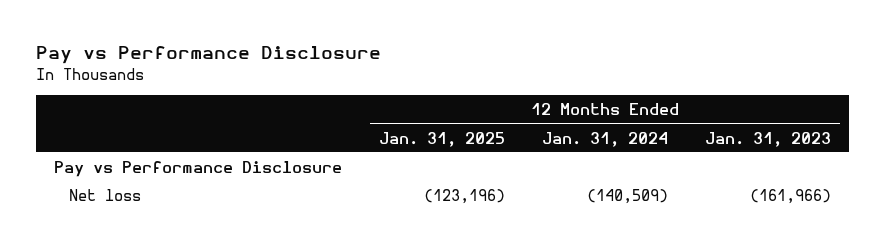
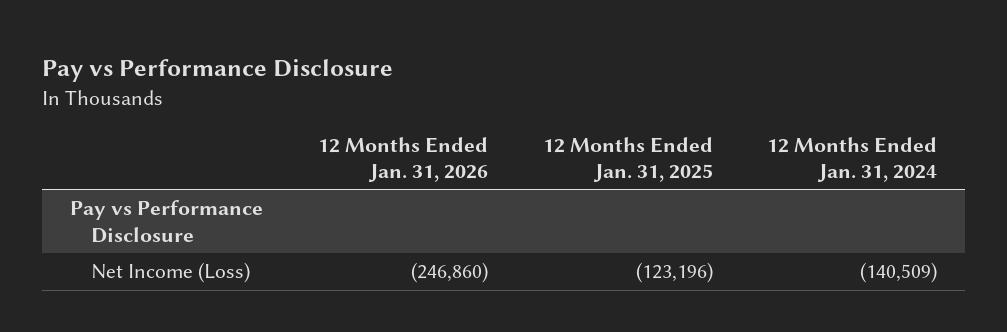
[705,131,832,147] Jan. 31, 2023 -> none
none -> [317,136,488,183] 12 Months Ended Jan. 31, 2026
[69,188,142,201] Net loss -> [90,262,250,284] Net Income (Loss)

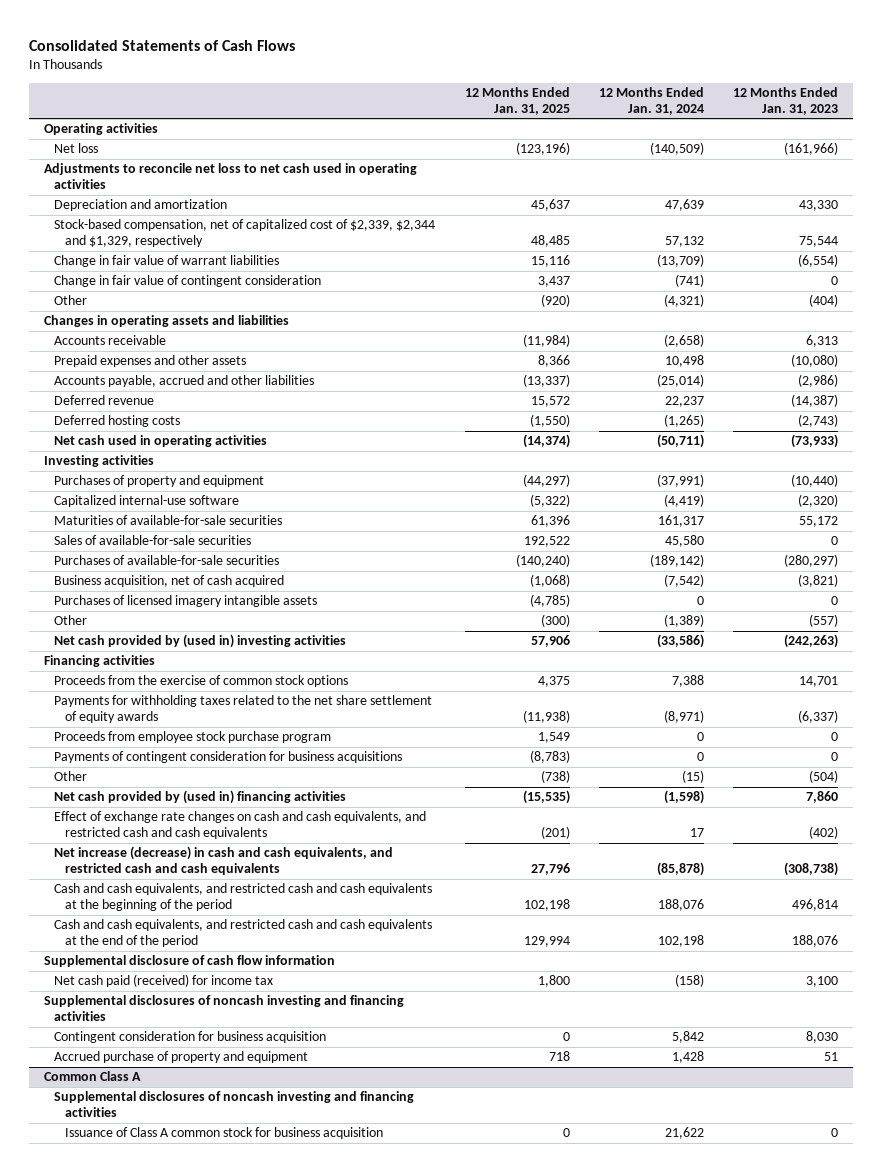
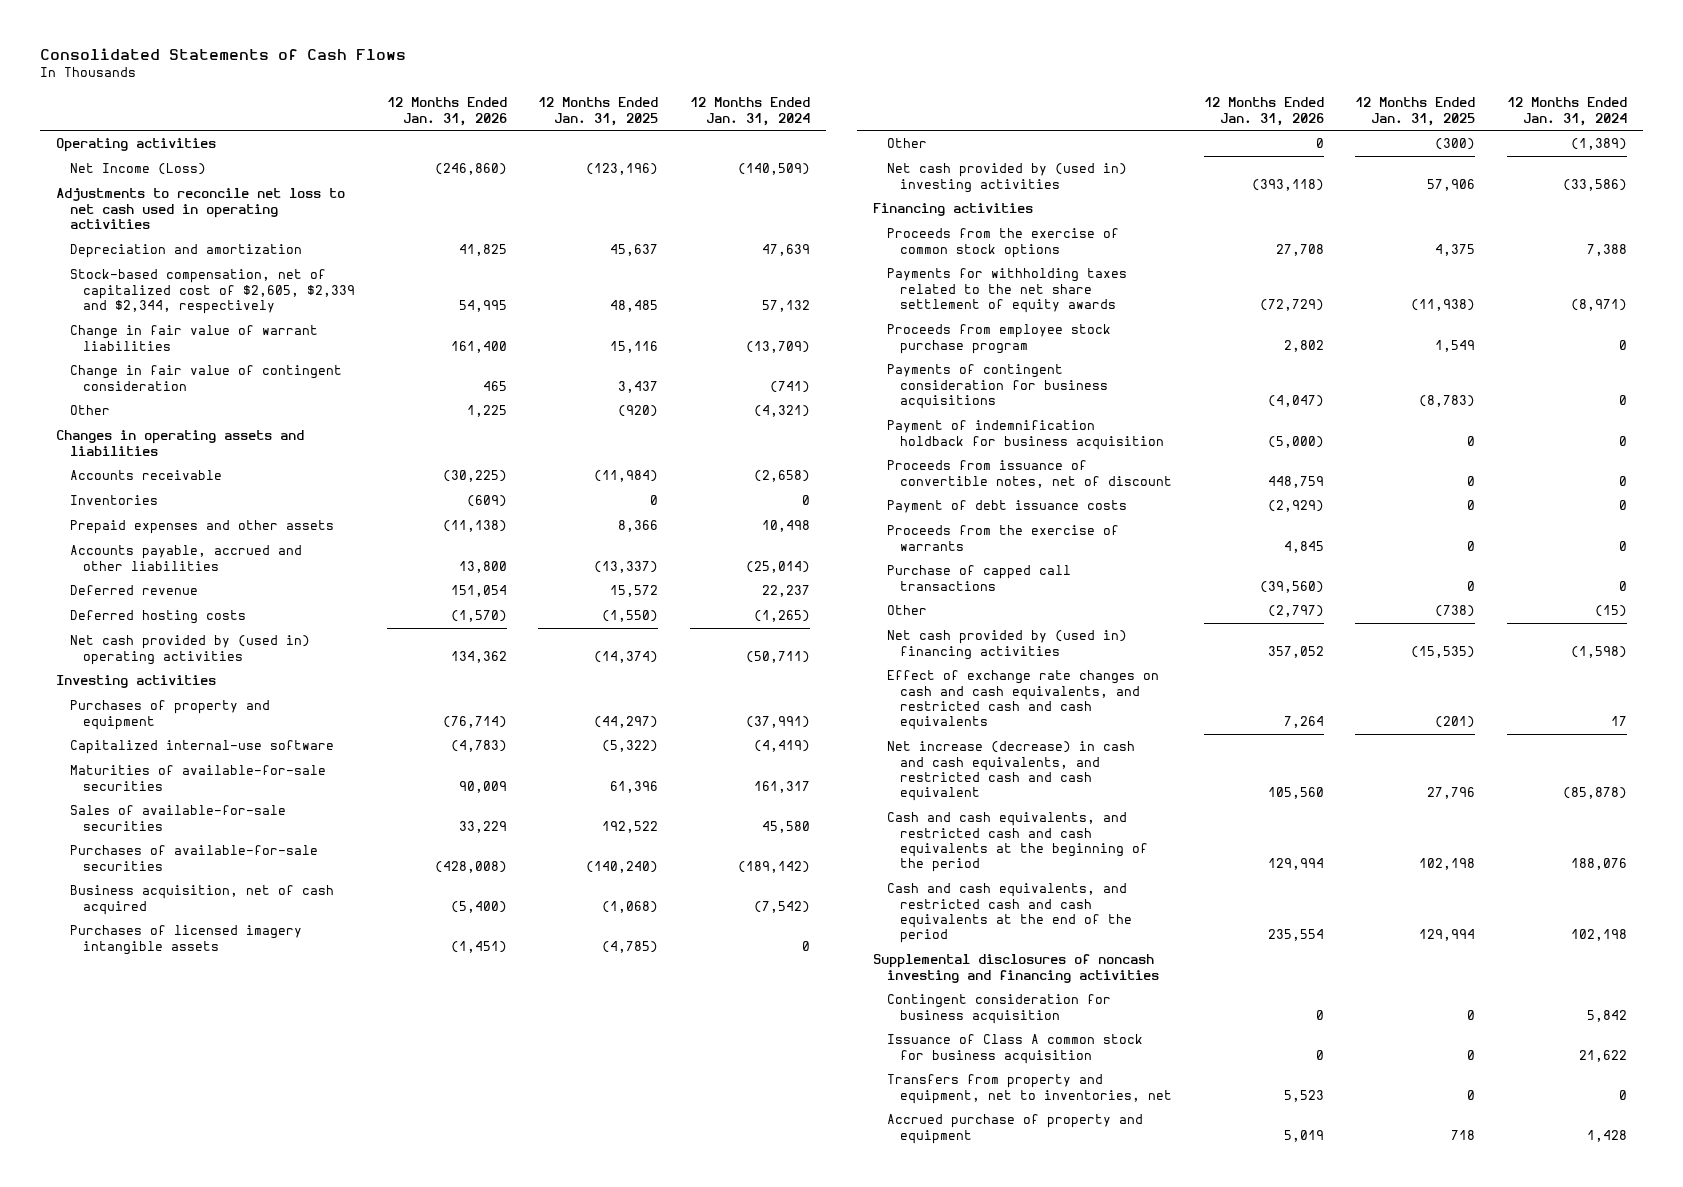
[732,87,838,116] 12 Months Ended Jan. 31, 2023 -> none
none -> [386,97,507,126] 12 Months Ended Jan. 31, 2026
[54,143,99,154] Net loss -> [69,163,206,176] Net Income (Loss)
[54,219,436,248] Stock-based compensation, net of capitalized cost of $2,339, $2,344 and $1,329, respectively -> [69,269,356,315] Stock-based compensation, net of capitalized cost of $2,605, $2,339 and $2,344, respectively
none -> [69,495,158,506] Inventories
[54,435,268,448] Net cash used in operating activities -> [69,635,310,665] Net cash provided by (used in) operating activities
none -> [886,420,1165,450] Payment of indemnification holdback for business acquisition
none -> [886,460,1173,488] Proceeds from issuance of convertible notes, net of discount
none -> [886,500,1127,514] Payment of debt issuance costs
none -> [886,525,1119,551] Proceeds from the exercise of warrants
none -> [886,565,1071,591] Purchase of capped call transactions
[54,846,394,876] Net increase (decrease) in cash and cash equivalents, and restricted cash and cash equivalents -> [886,741,1135,802] Net increase (decrease) in cash and cash equivalents, and restricted cash and cash equivalent
[43,955,335,968] Supplemental disclosure of cash flow information -> none
[54,974,274,988] Net cash paid (received) for income tax -> none
[43,1071,141,1082] Common Class A -> none
[54,1091,415,1118] Supplemental disclosures of noncash investing and financing activities -> none
none -> [886,1074,1173,1104] Transfers from property and equipment, net to inventories, net
[54,1051,309,1064] Accrued purchase of property and equipment -> [886,1114,1143,1144] Accrued purchase of property and equipment

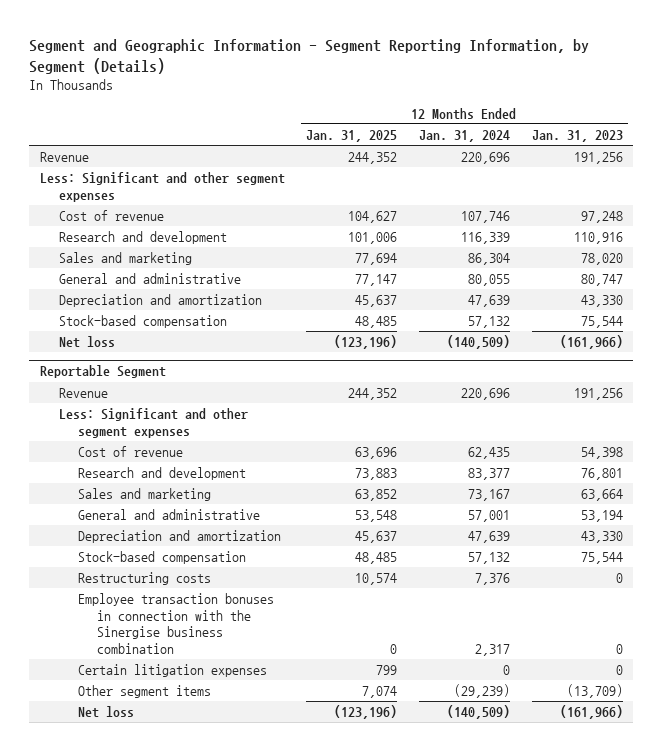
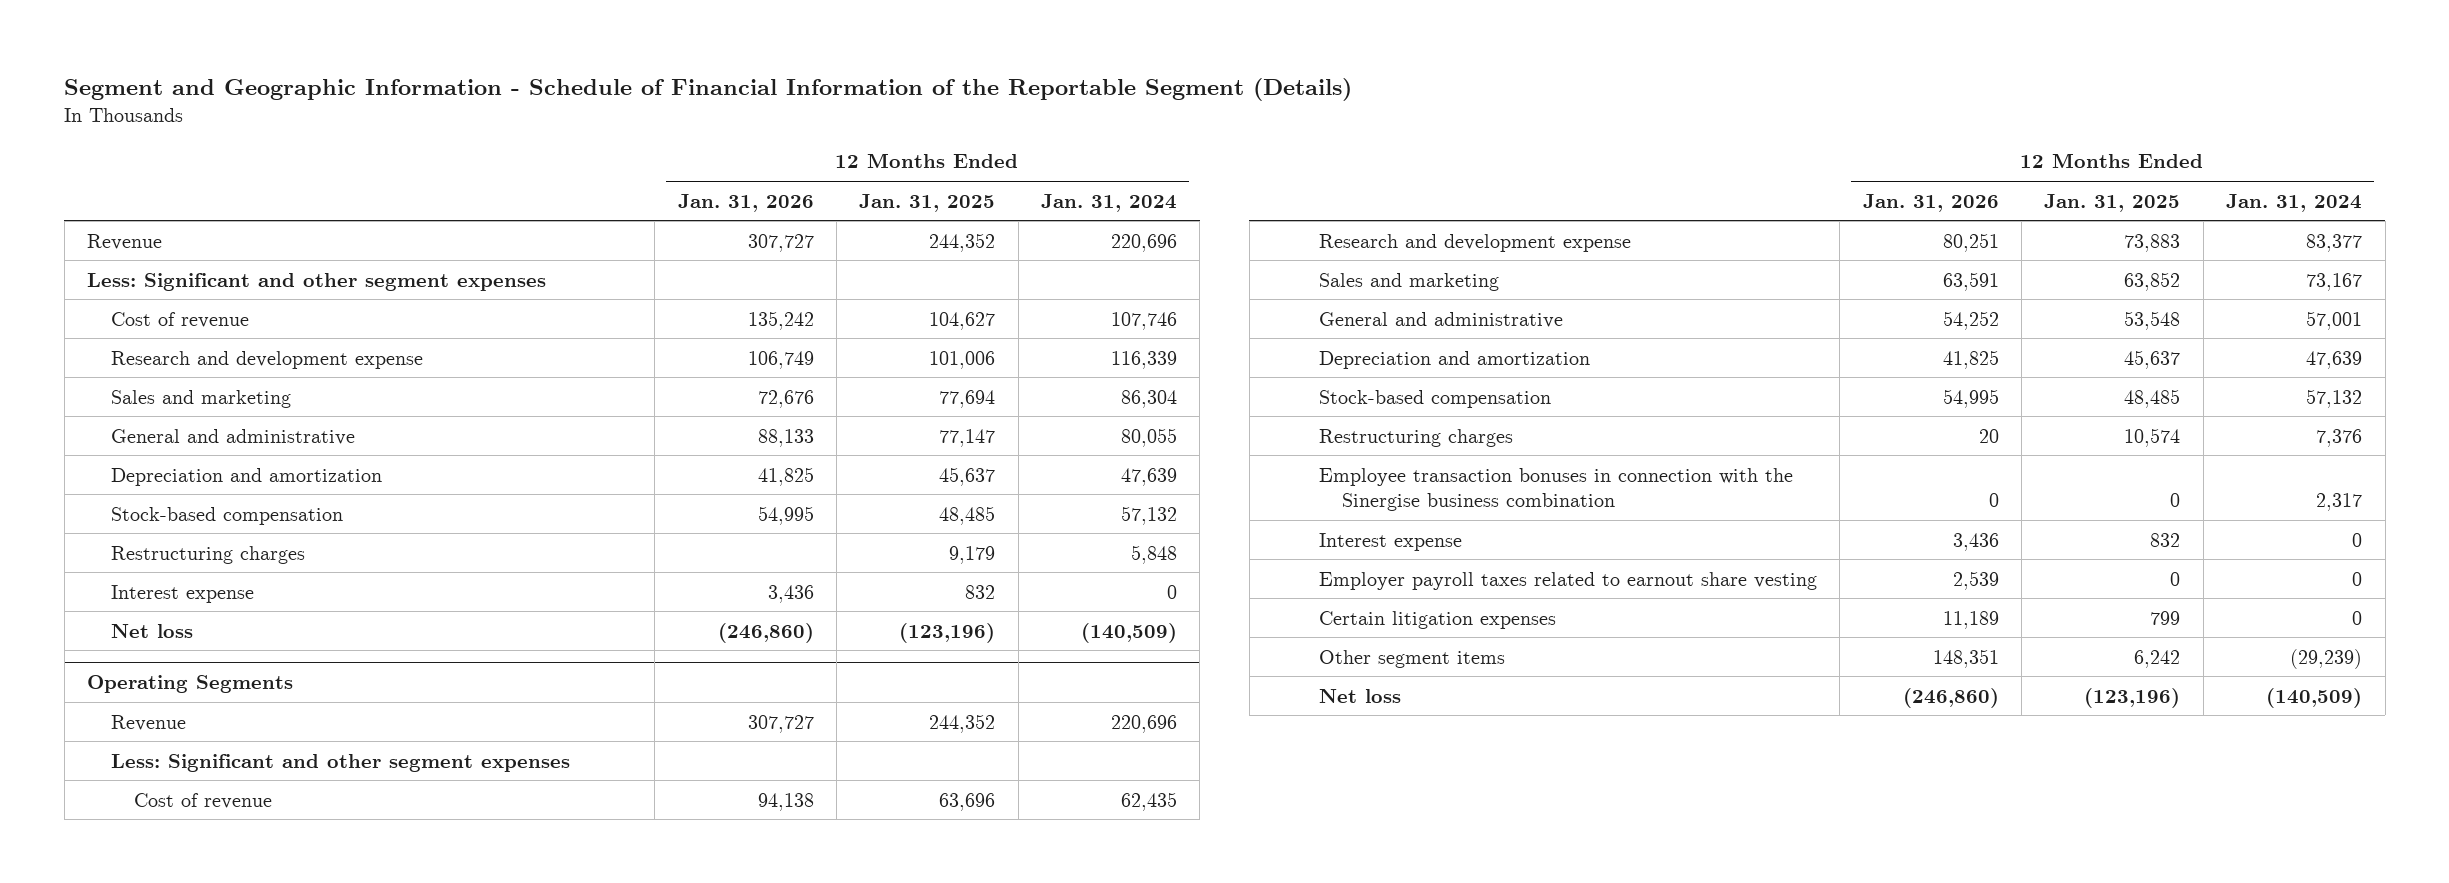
[28,38,589,74] Segment and Geographic Information - Segment Reporting Information, by Segment (Details) -> [64,78,1353,102] Segment and Geographic Information - Schedule of Financial Information of the Reportable Segment (Details)
[531,129,623,142] Jan. 31, 2023 -> none
none -> [677,193,814,212] Jan. 31, 2026
[58,230,227,244] Research and development -> [110,350,423,369] Research and development expense
none -> [110,545,305,564] Restructuring charges
none -> [110,584,254,603] Interest expense
[39,365,166,379] Reportable Segment -> none
none -> [87,675,294,694] Operating Segments
[77,466,246,480] Research and development -> [1319,233,1632,252] Research and development expense
[77,571,211,585] Restructuring costs -> [1319,428,1514,447] Restructuring charges
none -> [1319,532,1463,551] Interest expense
none -> [1319,571,1818,590] Employer payroll taxes related to earnout share vesting
[362,685,398,698] 7,074 -> [2134,649,2181,668] 6,242

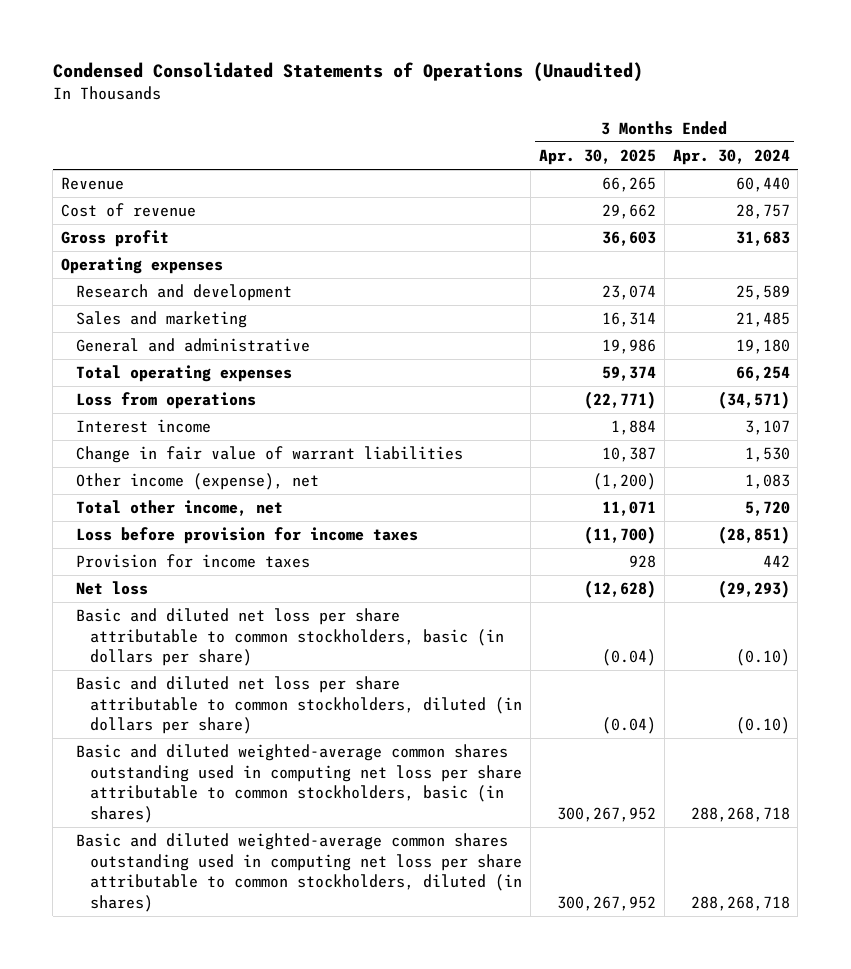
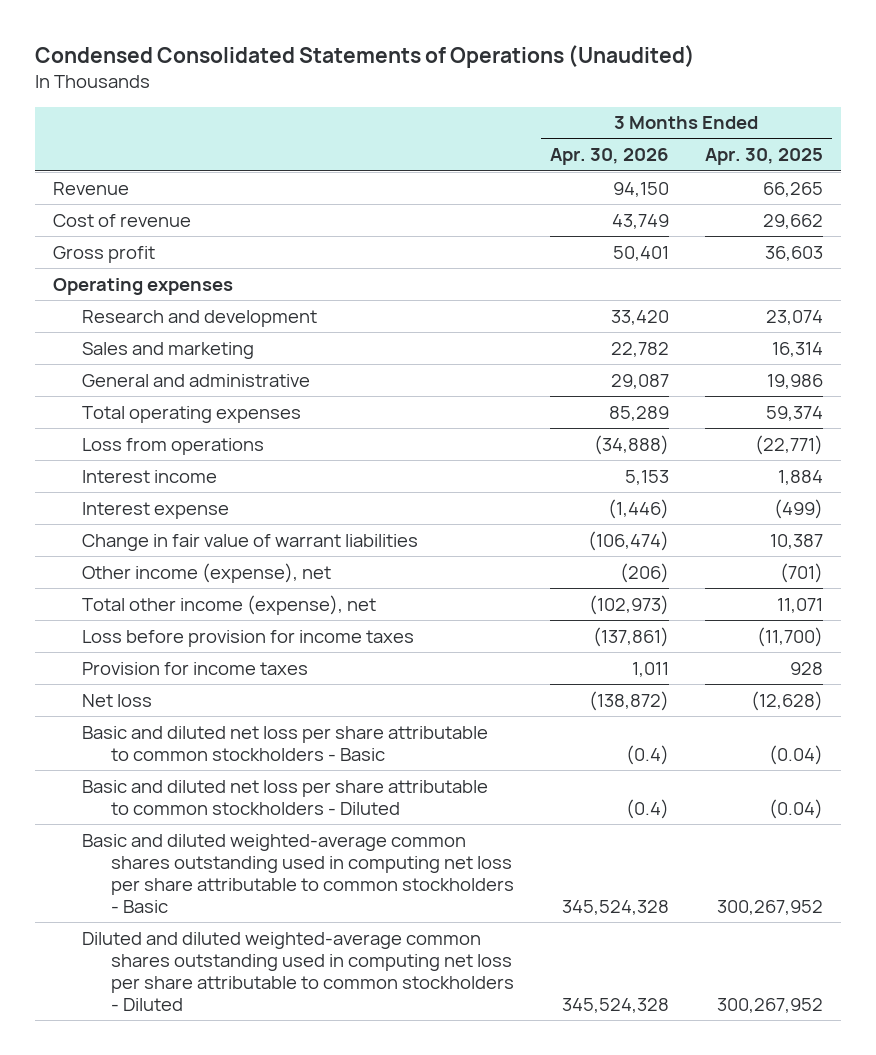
[672,149,790,166] Apr. 30, 2024 -> none
none -> [549,148,669,166] Apr. 30, 2026
none -> [81,501,229,519] Interest expense
[592,473,656,491] (1,200) -> [779,562,823,583] (701)
[75,500,283,517] Total other income, net -> [81,594,376,615] Total other income (expense), net
[75,608,504,667] Basic and diluted net loss per share attributable to common stockholders, basic (in dollars per share) -> [81,725,488,761] Basic and diluted net loss per share attributable to common stockholders - Basic
[75,676,522,735] Basic and diluted net loss per share attributable to common stockholders, diluted (in dollars per share) -> [81,779,488,815] Basic and diluted net loss per share attributable to common stockholders - Diluted
[75,744,522,823] Basic and diluted weighted-average common shares outstanding used in computing net loss per share attributable to common stockholders, basic (in shares) -> [81,833,514,913] Basic and diluted weighted-average common shares outstanding used in computing net loss per share attributable to common stockholders - Basic
[75,833,522,912] Basic and diluted weighted-average common shares outstanding used in computing net loss per share attributable to common stockholders, diluted (in shares) -> [81,931,514,1011] Diluted and diluted weighted-average common shares outstanding used in computing net loss per share attributable to common stockholders - Diluted

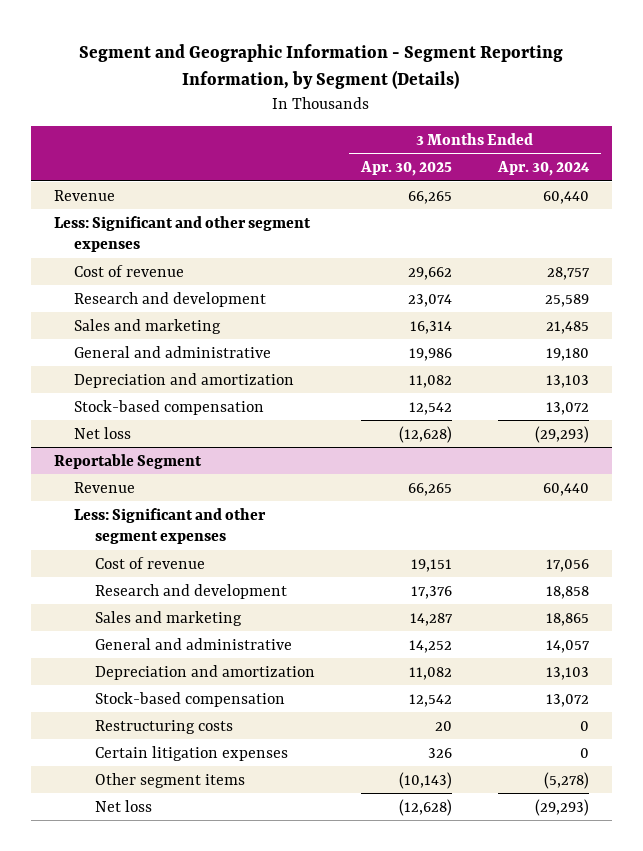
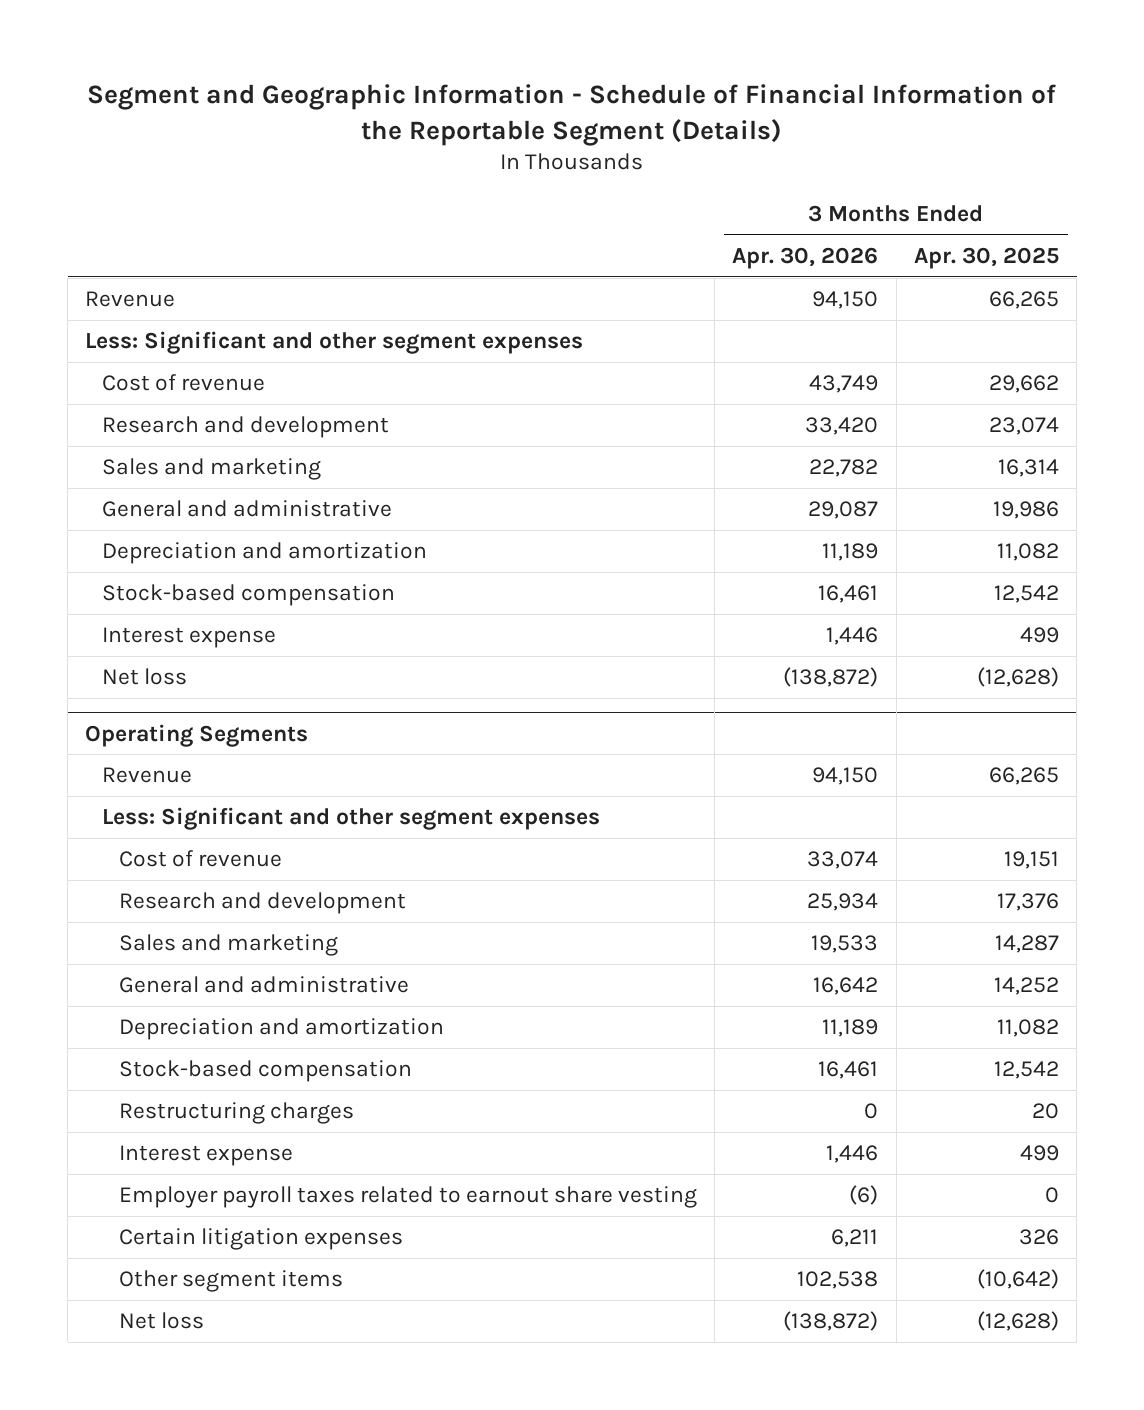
[79,43,564,90] Segment and Geographic Information - Segment Reporting Information, by Segment (Details) -> [87,84,1057,146] Segment and Geographic Information - Schedule of Financial Information of the Reportable Segment (Details)
[497,161,591,177] Apr. 30, 2024 -> none
none -> [732,246,879,269] Apr. 30, 2026
none -> [102,627,277,649] Interest expense
[53,453,202,469] Reportable Segment -> none
none -> [85,723,309,747] Operating Segments
[94,719,233,734] Restructuring costs -> [119,1102,355,1125] Restructuring charges
none -> [119,1145,294,1167] Interest expense
none -> [119,1186,698,1209] Employer payroll taxes related to earnout share vesting
[398,771,452,789] (10,143) -> [976,1269,1059,1290] (10,642)

